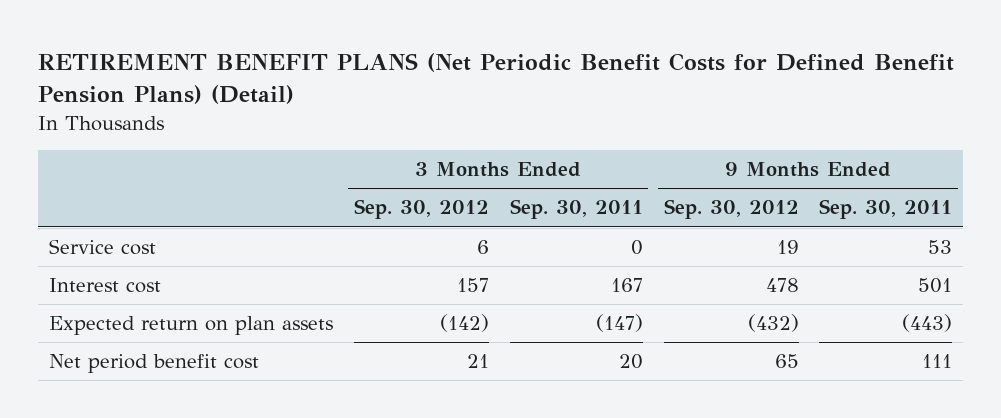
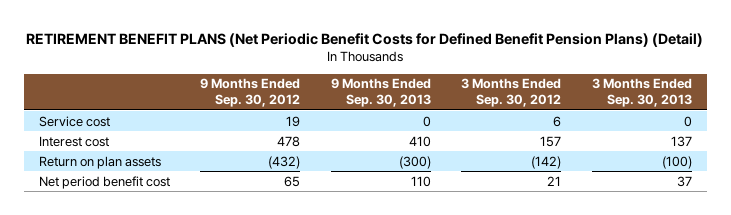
[509,199,643,220] Sep. 30, 2011 -> none
[819,199,953,220] Sep. 30, 2011 -> none
none -> [330,78,431,108] 9 Months Ended Sep. 30, 2013
none -> [591,78,692,108] 3 Months Ended Sep. 30, 2013
[48,316,333,336] Expected return on plan assets -> [39,155,162,169] Return on plan assets

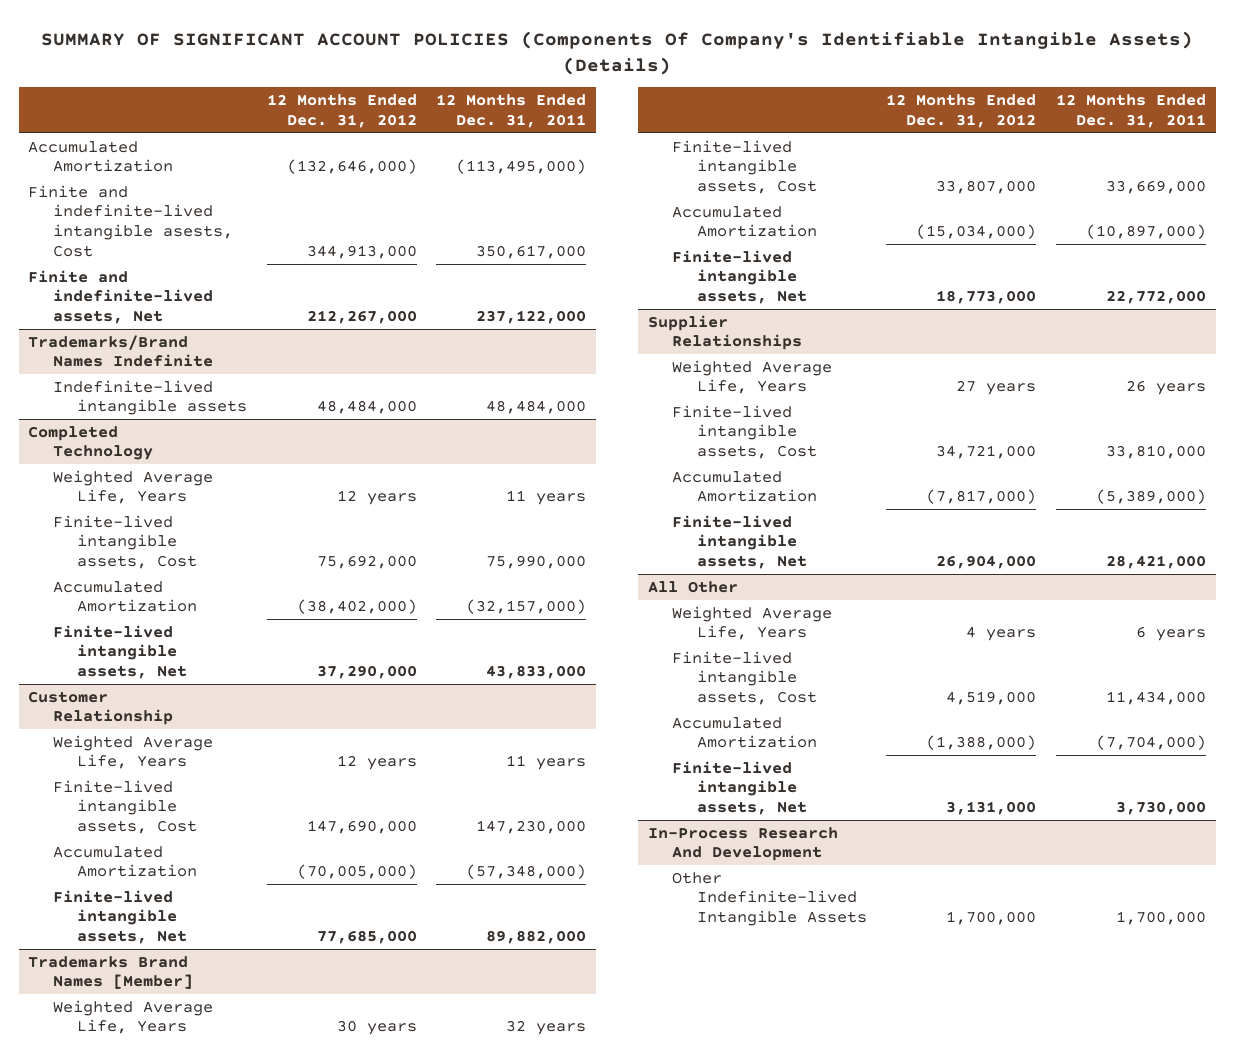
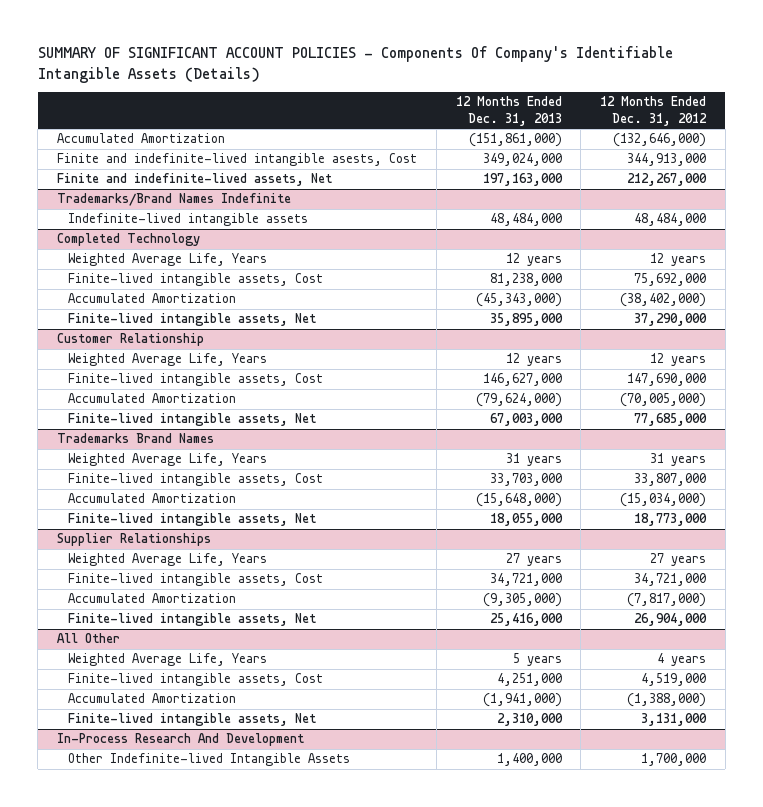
[41,30,1194,75] SUMMARY OF SIGNIFICANT ACCOUNT POLICIES (Components Of Company's Identifiable Intangible Assets) (Details) -> [37,46,673,83] SUMMARY OF SIGNIFICANT ACCOUNT POLICIES - Components Of Company's Identifiable Intangible Assets (Details)
[436,94,587,128] 12 Months Ended Dec. 31, 2011 -> none
none -> [455,96,562,126] 12 Months Ended Dec. 31, 2013
[28,955,193,990] Trademarks Brand Names [Member] -> [57,433,215,444] Trademarks Brand Names
[336,1020,417,1036] 30 years -> [650,453,707,467] 31 years

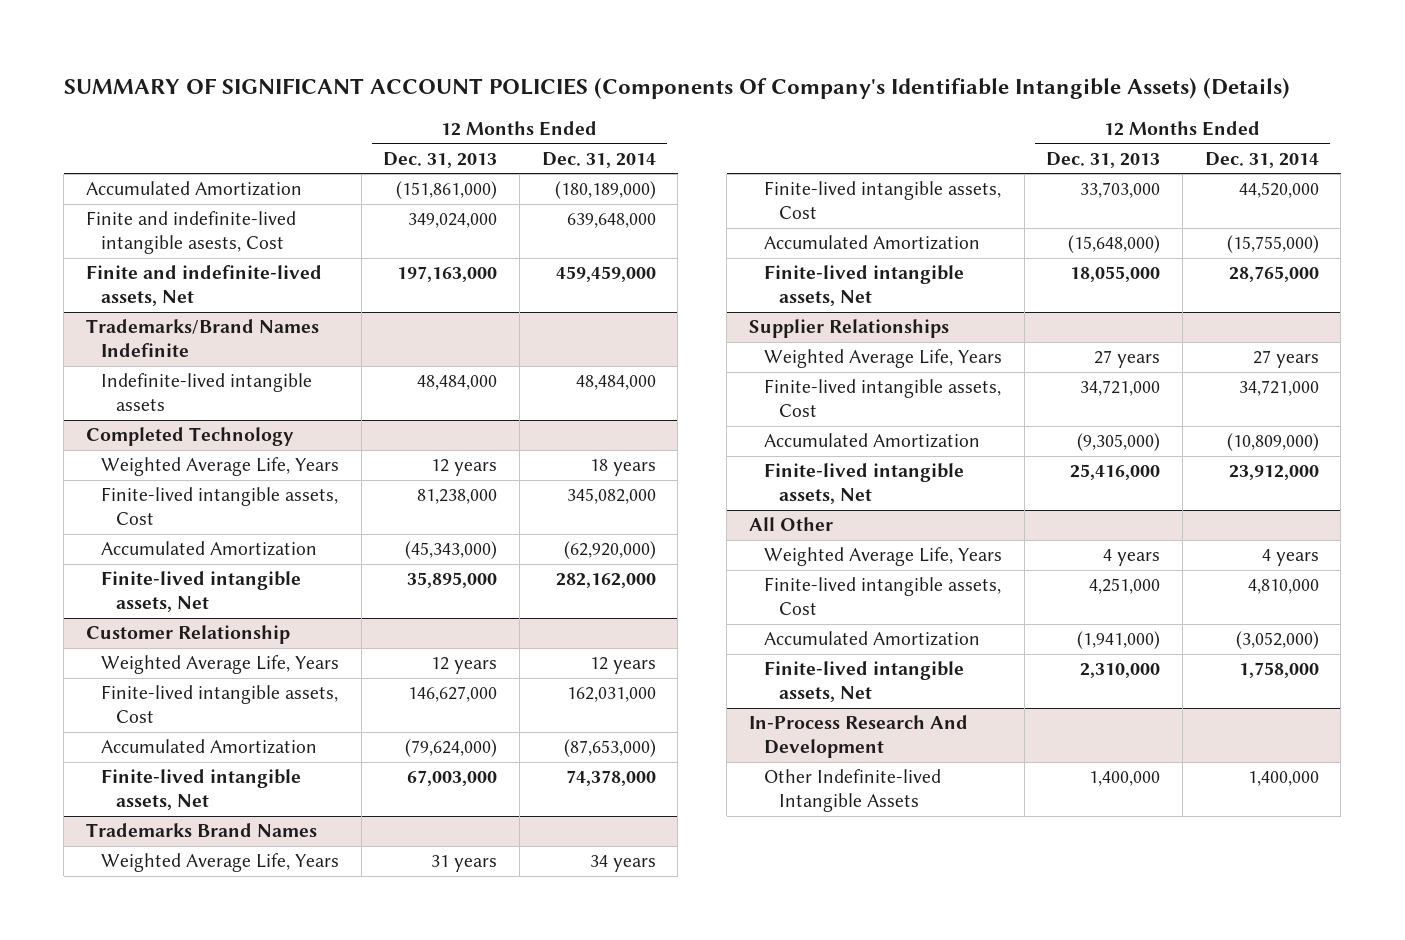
[37,46,673,83] SUMMARY OF SIGNIFICANT ACCOUNT POLICIES - Components Of Company's Identifiable Intangible Assets (Details) -> [63,78,1290,100] SUMMARY OF SIGNIFICANT ACCOUNT POLICIES (Components Of Company's Identifiable Intangible Assets) (Details)
[600,96,708,126] 12 Months Ended Dec. 31, 2012 -> none
none -> [541,151,656,168] Dec. 31, 2014
[512,653,562,667] 5 years -> [1103,549,1161,567] 4 years

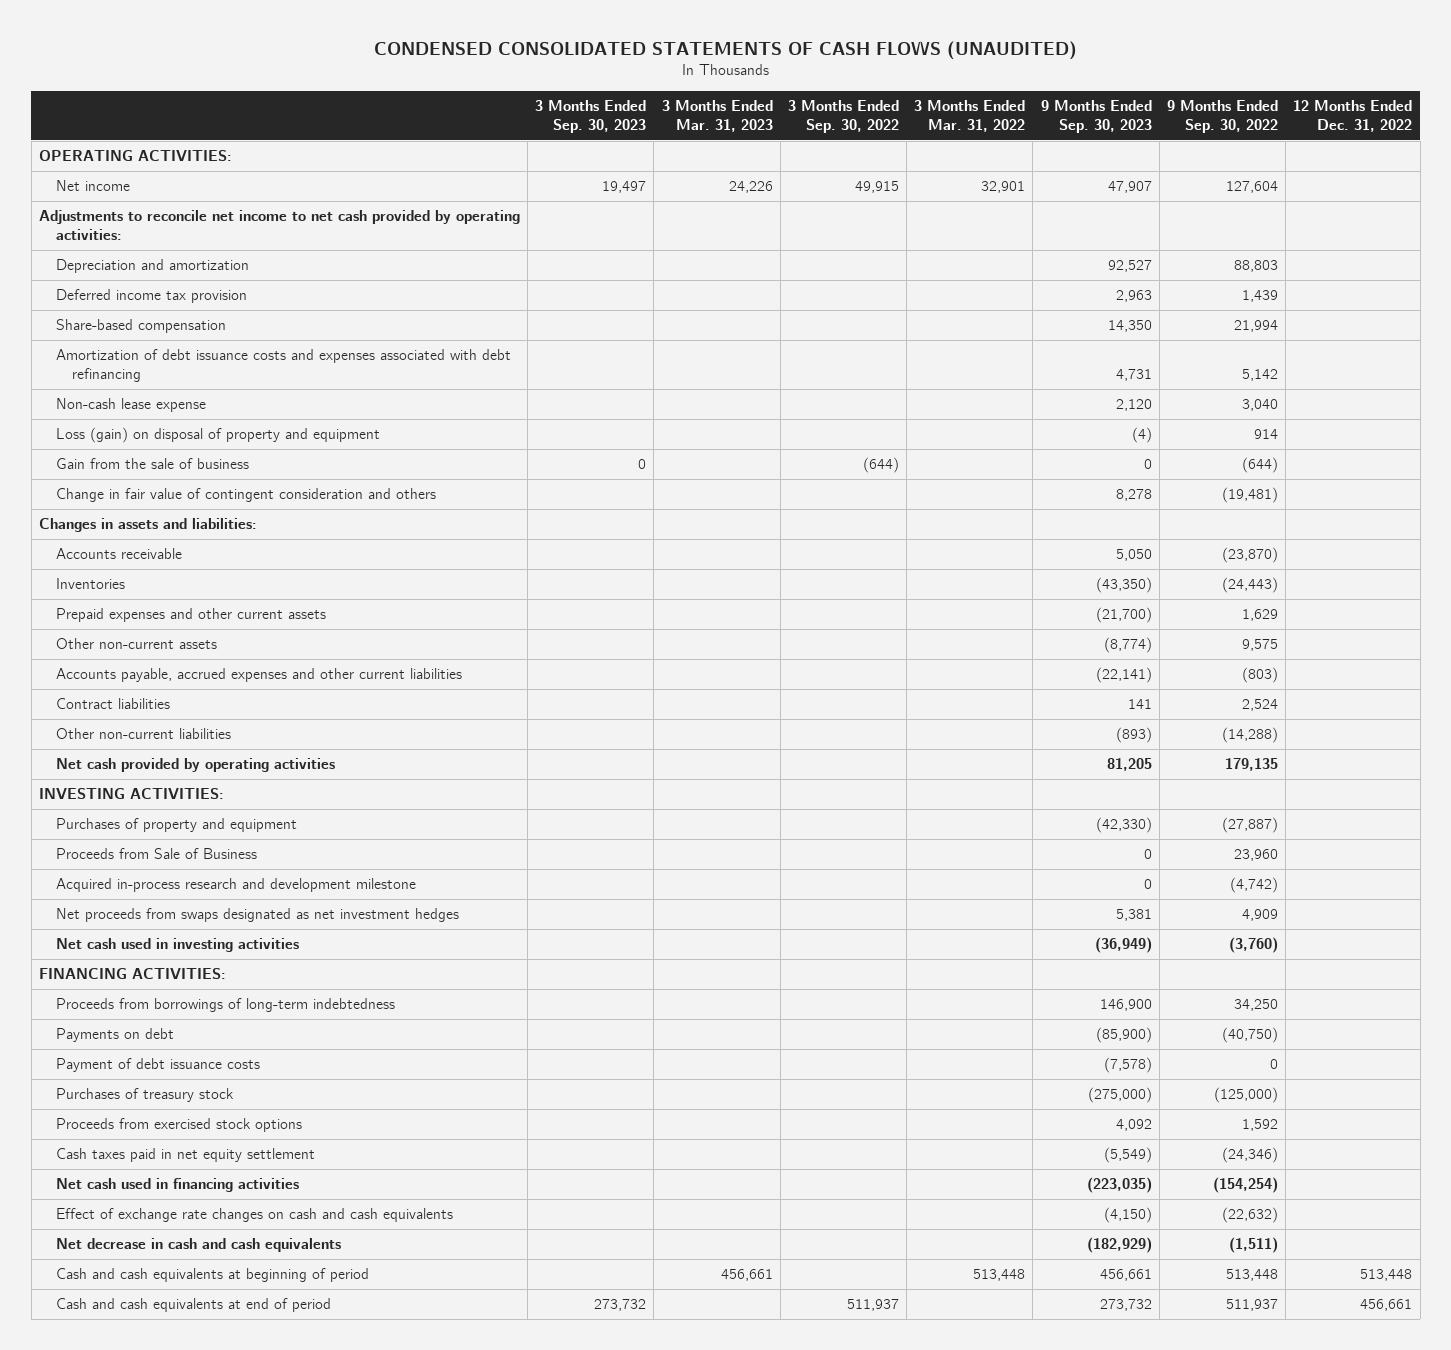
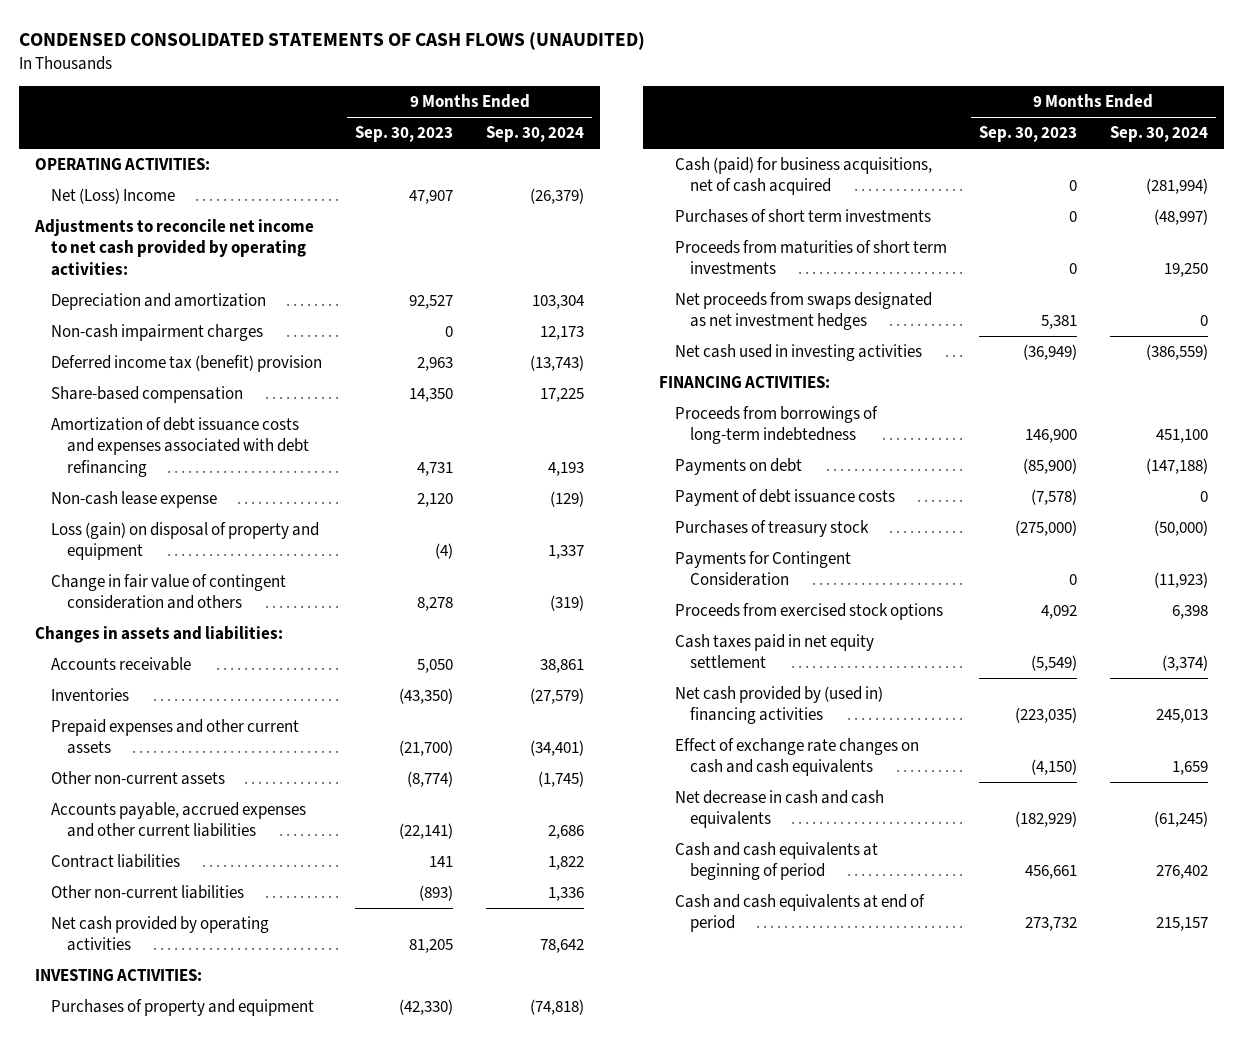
[535,99,647,133] 3 Months Ended Sep. 30, 2023 -> none
[661,99,773,132] 3 Months Ended Mar. 31, 2023 -> none
[787,99,899,133] 3 Months Ended Sep. 30, 2022 -> none
[914,99,1026,132] 3 Months Ended Mar. 31, 2022 -> none
[1166,99,1278,133] 9 Months Ended Sep. 30, 2022 -> none
[1293,99,1413,132] 12 Months Ended Dec. 31, 2022 -> none
none -> [485,126,584,143] Sep. 30, 2024
[55,180,130,192] Net income -> [50,188,175,205] Net (Loss) Income
none -> [50,324,263,342] Non-cash impairment charges
[55,289,247,304] Deferred income tax provision -> [50,355,322,373] Deferred income tax (benefit) provision
[55,458,249,470] Gain from the sale of business -> none
[55,848,257,860] Proceeds from Sale of Business -> none
[55,878,416,893] Acquired in-process research and development milestone -> none
none -> [674,157,932,196] Cash (paid) for business acquisitions, net of cash acquired
none -> [674,209,931,224] Purchases of short term investments
none -> [674,240,947,275] Proceeds from maturities of short term investments
none -> [674,551,851,587] Payments for Contingent Consideration
[55,1178,299,1193] Net cash used in financing activities -> [674,686,883,725] Net cash provided by (used in) financing activities

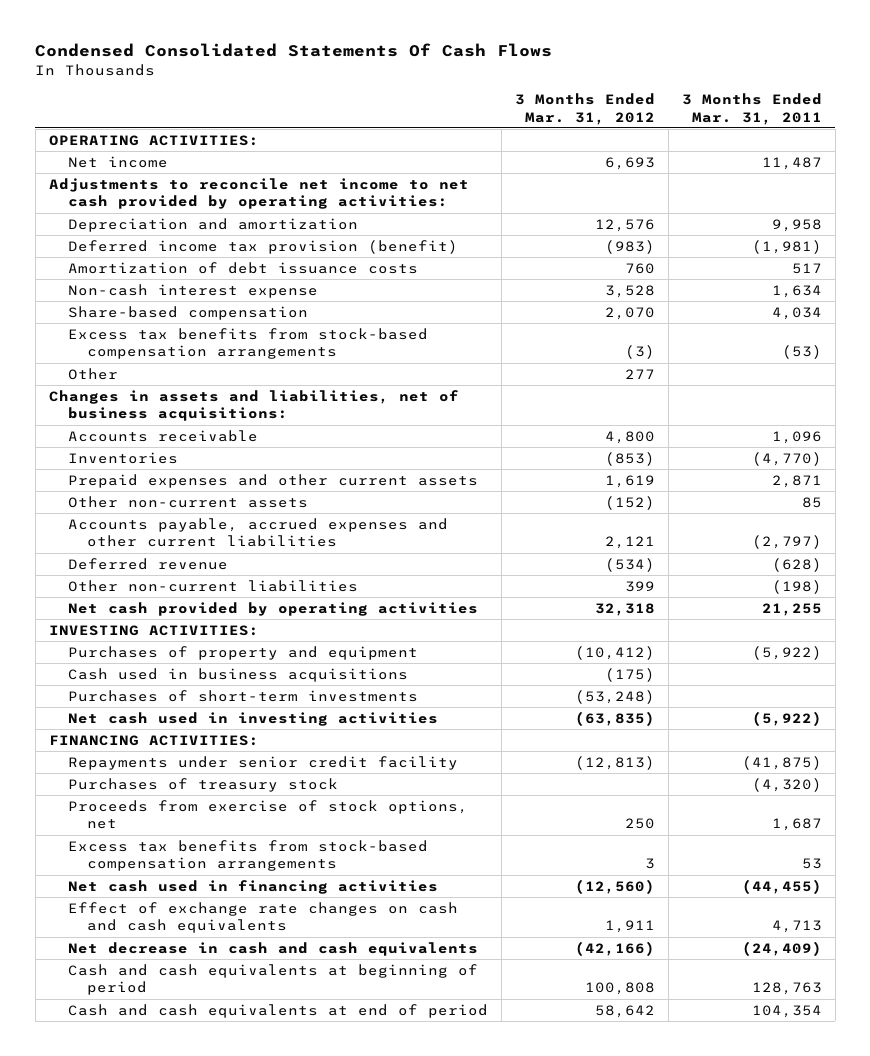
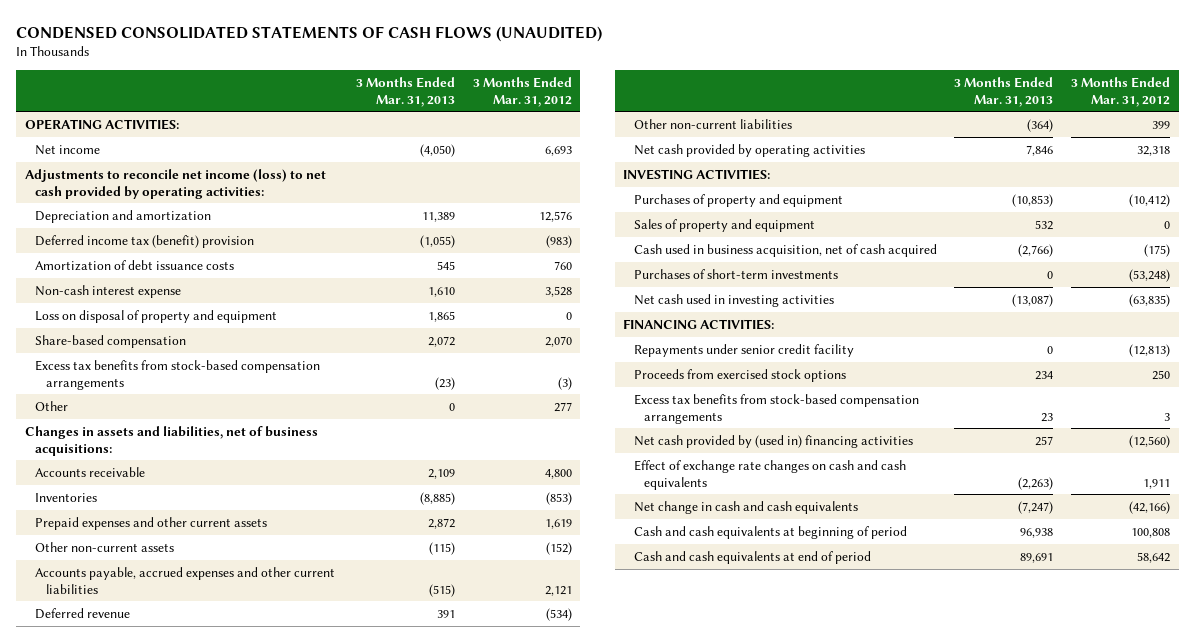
[35,43,553,58] Condensed Consolidated Statements Of Cash Flows -> [16,25,603,42] CONDENSED CONSOLIDATED STATEMENTS OF CASH FLOWS (UNAUDITED)
[681,93,822,125] 3 Months Ended Mar. 31, 2011 -> none
none -> [355,76,455,107] 3 Months Ended Mar. 31, 2013
[48,177,469,210] Adjustments to reconcile net income to net cash provided by operating activities: -> [25,168,327,199] Adjustments to reconcile net income (loss) to net cash provided by operating activities:
[67,239,458,254] Deferred income tax provision (benefit) -> [35,234,255,248] Deferred income tax (benefit) provision
none -> [35,309,278,323] Loss on disposal of property and equipment
none -> [633,218,815,232] Sales of property and equipment
[67,667,408,682] Cash used in business acquisitions -> [633,243,937,257] Cash used in business acquisition, net of cash acquired
[67,777,338,792] Purchases of treasury stock -> none
[67,799,468,830] Proceeds from exercise of stock options, net -> [633,368,846,382] Proceeds from exercised stock options
[67,879,438,894] Net cash used in financing activities -> [633,434,913,448] Net cash provided by (used in) financing activities
[67,941,478,956] Net decrease in cash and cash equivalents -> [633,500,858,514] Net change in cash and cash equivalents

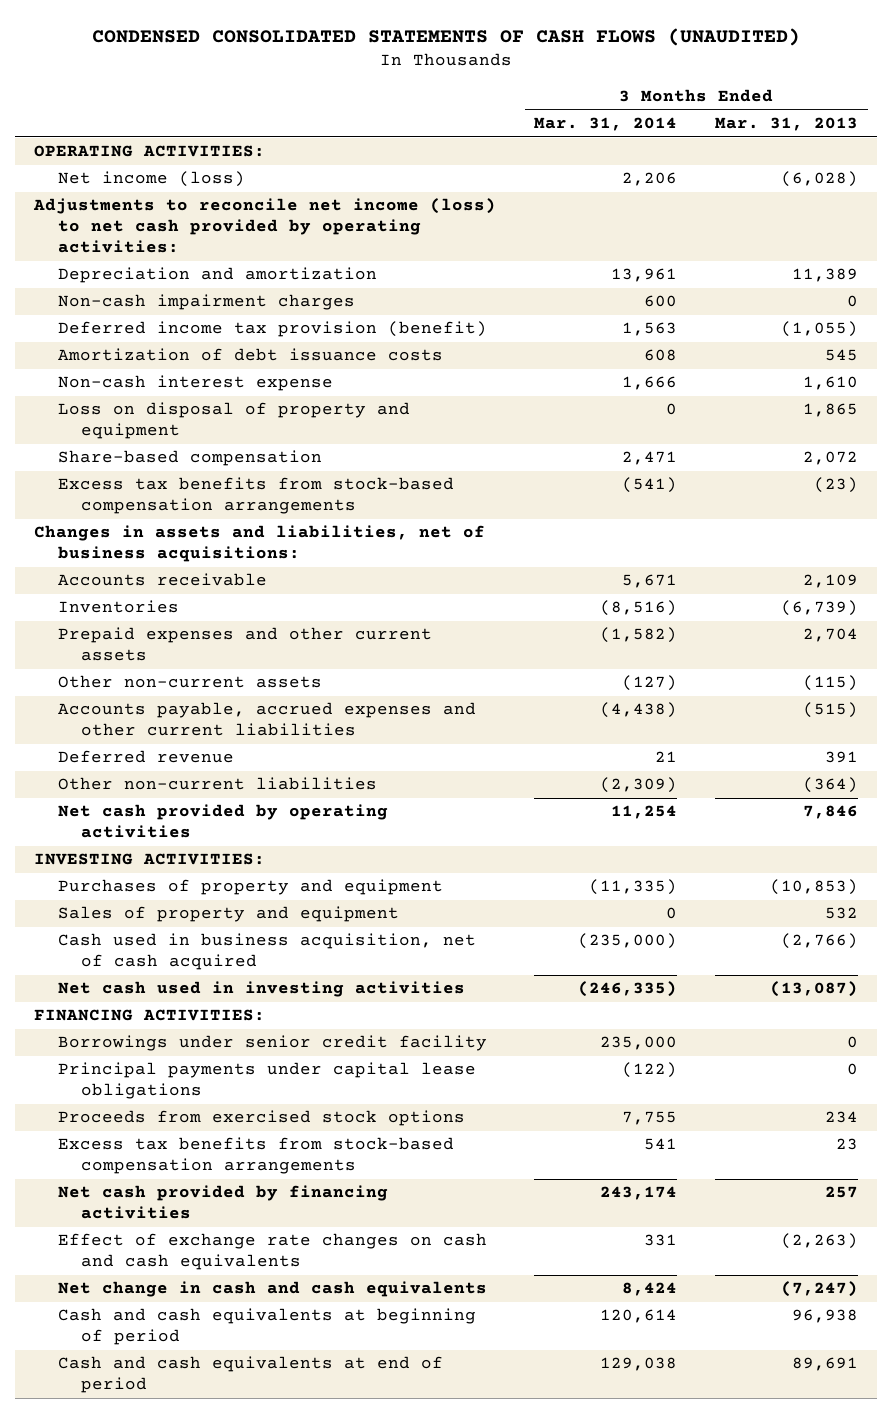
[472,76,572,107] 3 Months Ended Mar. 31, 2012 -> none
none -> [534,117,678,132] Mar. 31, 2014
[35,144,101,155] Net income -> [57,171,245,188] Net income (loss)
[419,143,455,157] (4,050) -> [781,171,859,188] (6,028)
none -> [57,294,355,311] Non-cash impairment charges
[35,234,255,248] Deferred income tax (benefit) provision -> [57,321,487,338] Deferred income tax provision (benefit)
[35,400,69,411] Other -> none
[419,491,455,505] (8,885) -> [781,600,859,617] (6,739)
[427,517,455,529] 2,872 -> [803,628,859,643] 2,704
[633,268,838,279] Purchases of short-term investments -> none
[633,343,854,357] Repayments under senior credit facility -> [57,1035,487,1052] Borrowings under senior credit facility
none -> [57,1062,476,1100] Principal payments under capital lease obligations
[633,434,913,448] Net cash provided by (used in) financing activities -> [57,1185,388,1220] Net cash provided by financing activities

